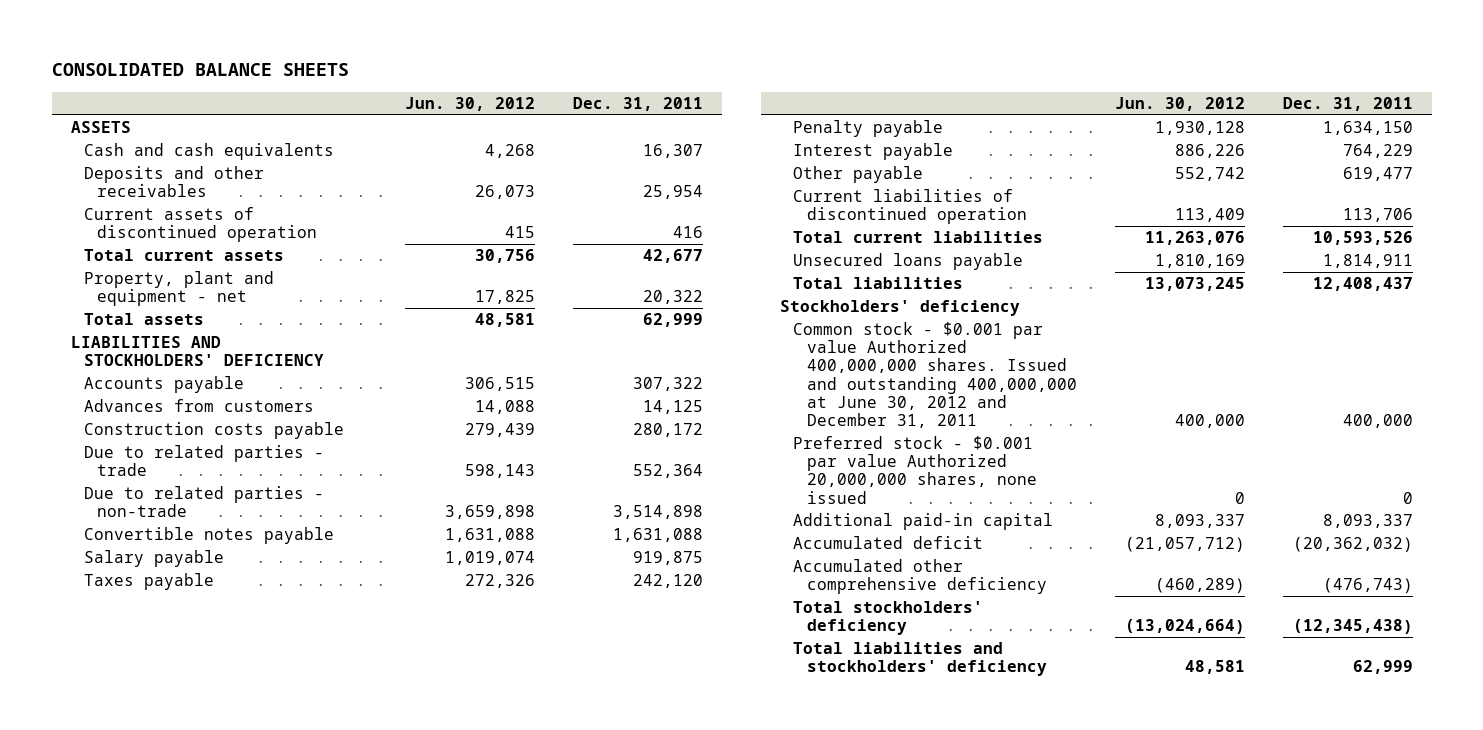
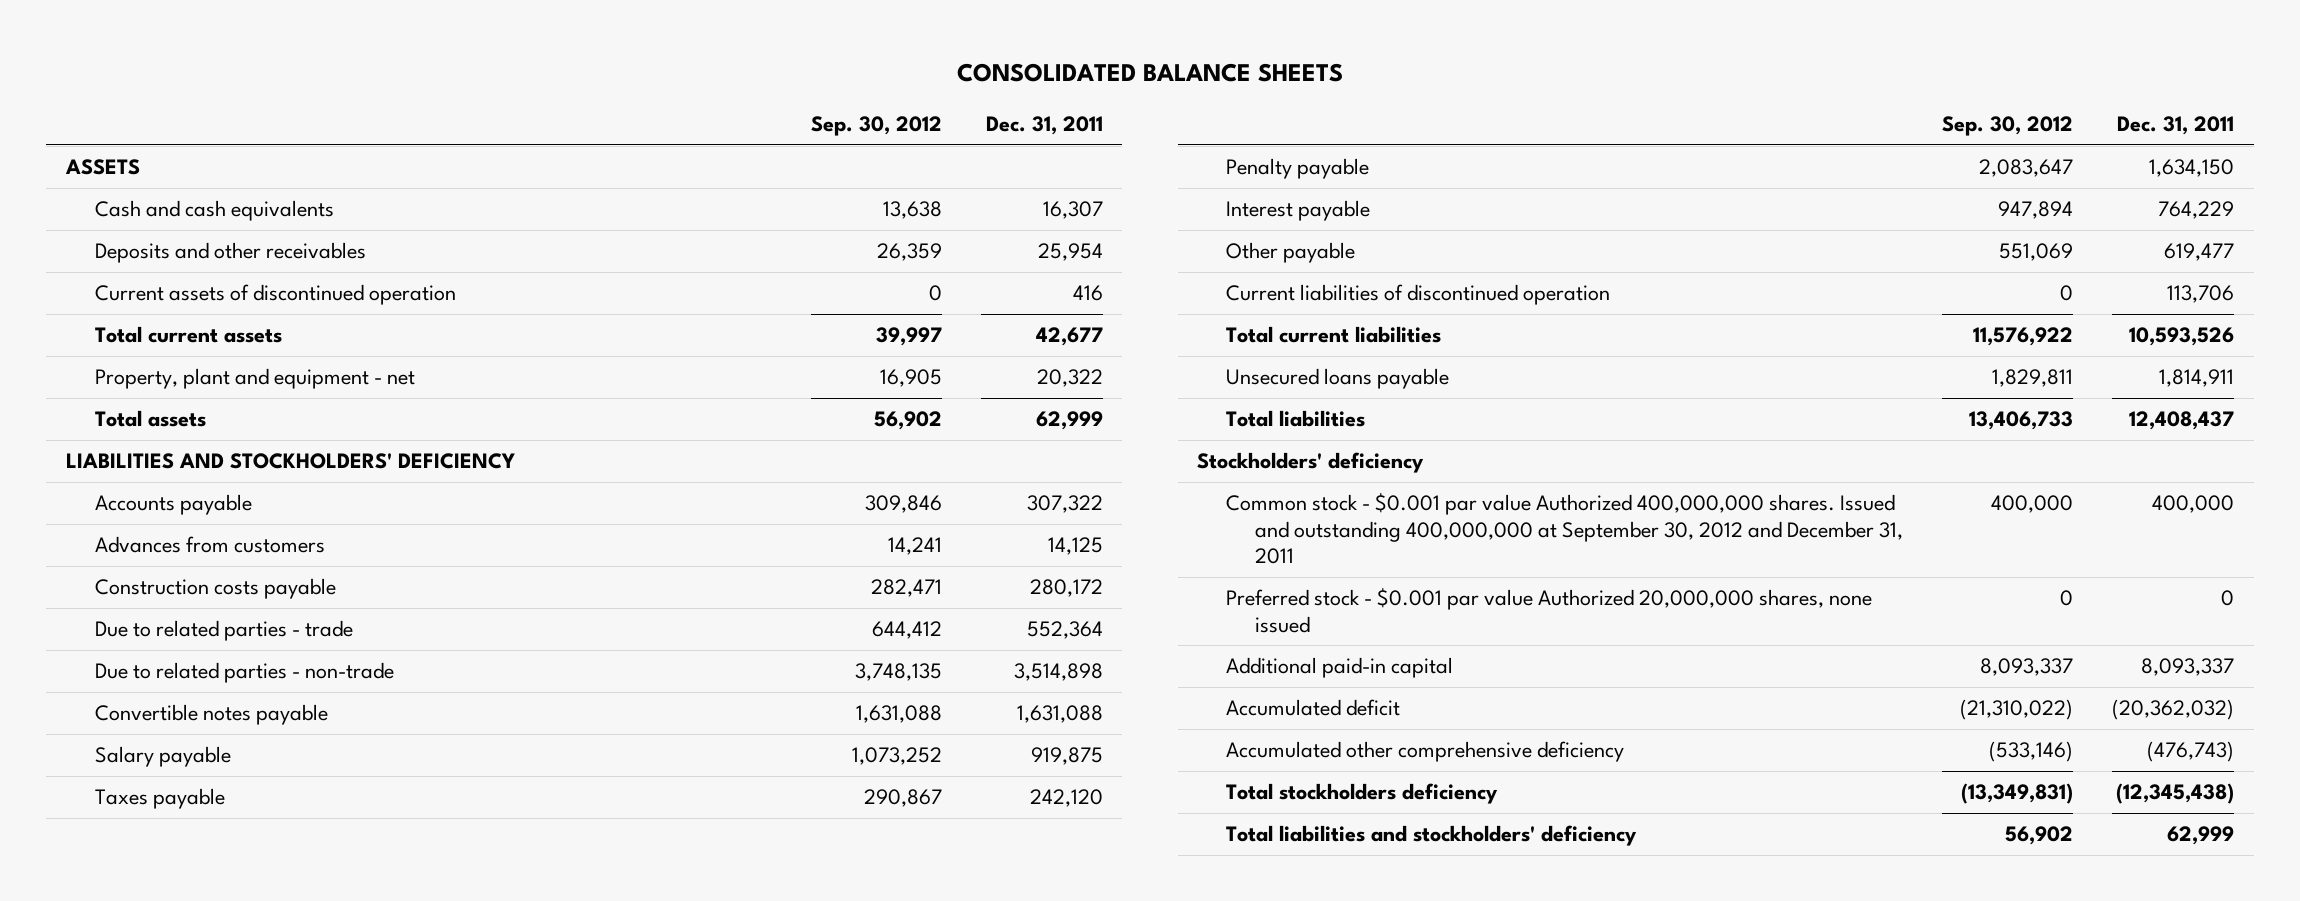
[404,96,535,111] Jun. 30, 2012 -> none
none -> [810,116,942,137] Sep. 30, 2012
[793,322,1077,428] Common stock - $0.001 par value Authorized 400,000,000 shares. Issued and outstanding 400,000,000 at June 30, 2012 and December 31, 2011 -> [1226,493,1904,564] Common stock - $0.001 par value Authorized 400,000,000 shares. Issued and outstanding 400,000,000 at September 30, 2012 and December 31, 2011
[793,601,984,636] Total stockholders' deficiency -> [1226,783,1499,805] Total stockholders deficiency

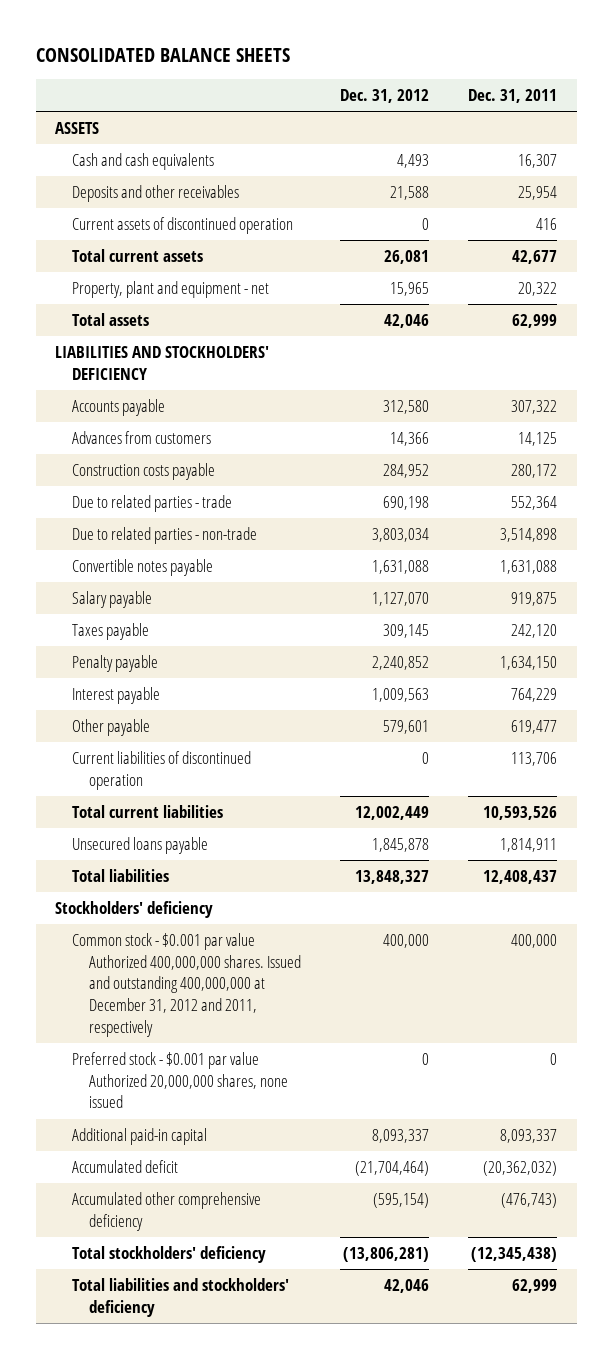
[810,116,942,137] Sep. 30, 2012 -> none
none -> [339,89,429,104] Dec. 31, 2012
[1226,493,1904,564] Common stock - $0.001 par value Authorized 400,000,000 shares. Issued and outstanding 400,000,000 at September 30, 2012 and December 31, 2011 -> [71,933,301,1037] Common stock - $0.001 par value Authorized 400,000,000 shares. Issued and outstanding 400,000,000 at December 31, 2012 and 2011, respectively
[1226,783,1499,805] Total stockholders deficiency -> [71,1246,266,1264] Total stockholders' deficiency

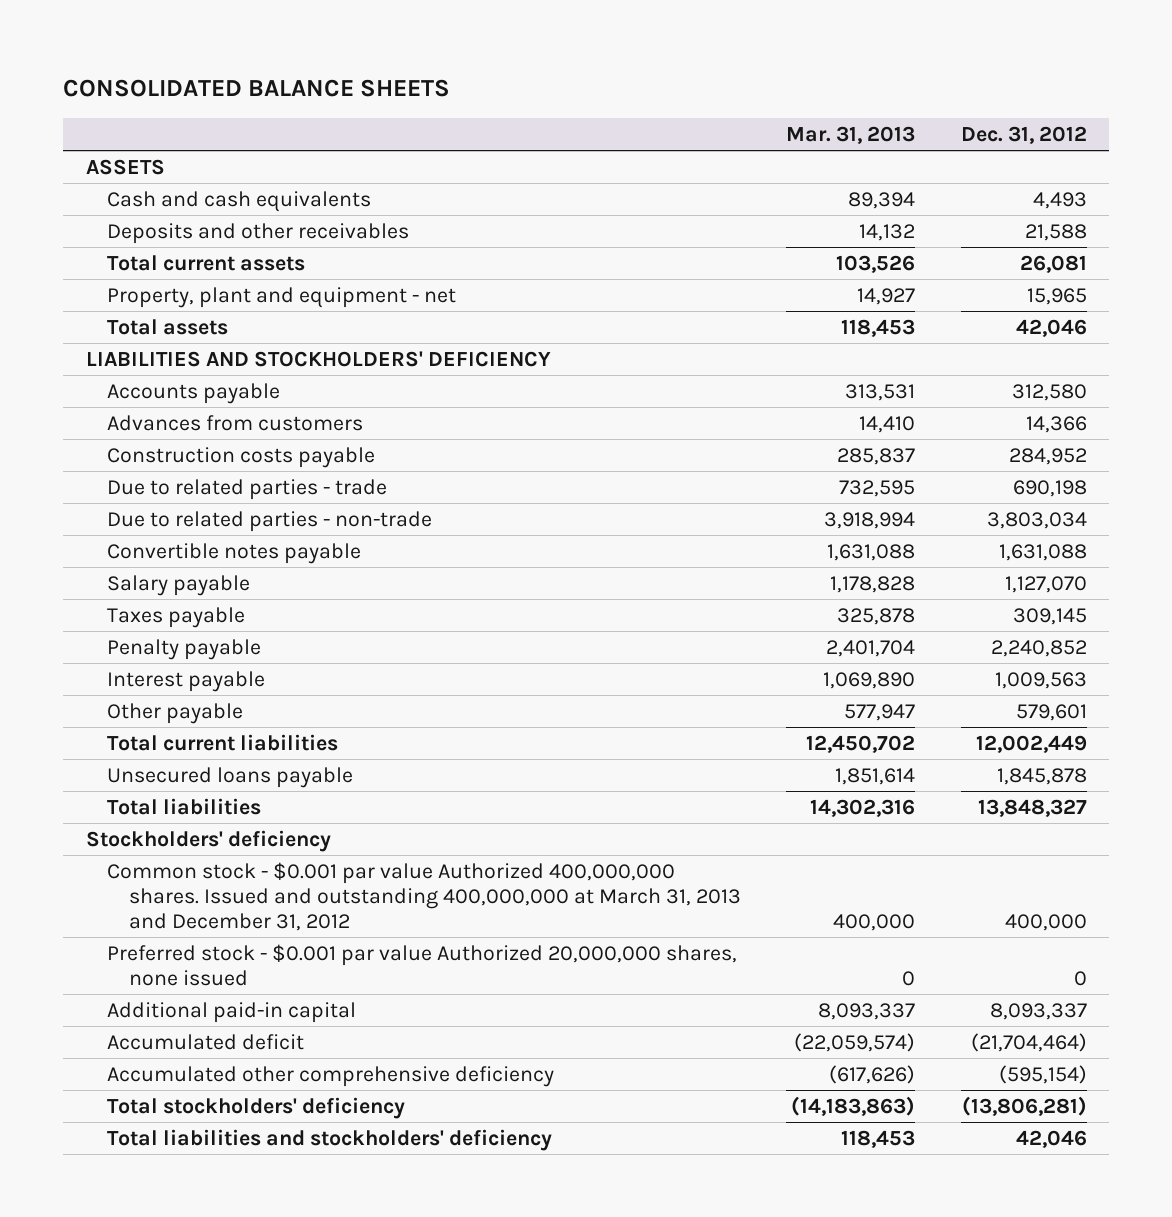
[468,89,558,104] Dec. 31, 2011 -> none
none -> [786,125,916,144] Mar. 31, 2013
[71,217,293,235] Current assets of discontinued operation -> none
[71,751,251,790] Current liabilities of discontinued operation -> none
[71,933,301,1037] Common stock - $0.001 par value Authorized 400,000,000 shares. Issued and outstanding 400,000,000 at December 31, 2012 and 2011, respectively -> [107,861,741,931] Common stock - $0.001 par value Authorized 400,000,000 shares. Issued and outstanding 400,000,000 at March 31, 2013 and December 31, 2012

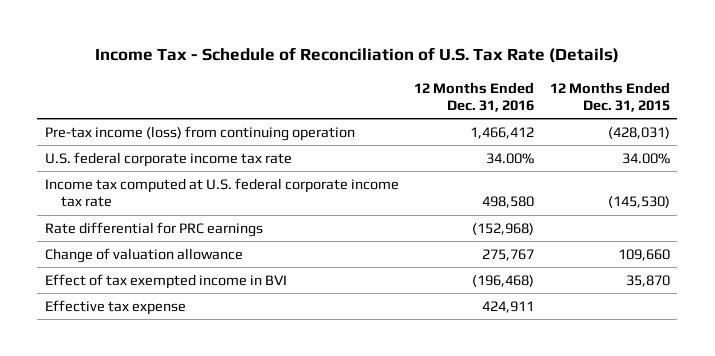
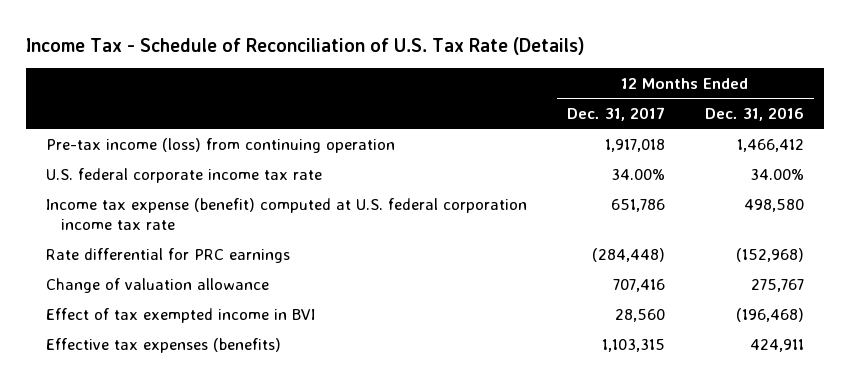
[549,81,670,112] 12 Months Ended Dec. 31, 2015 -> none
none -> [566,106,665,121] Dec. 31, 2017
[45,177,400,208] Income tax computed at U.S. federal corporate income tax rate -> [45,197,527,231] Income tax expense (benefit) computed at U.S. federal corporation income tax rate
[45,299,187,315] Effective tax expense -> [45,337,281,353] Effective tax expenses (benefits)

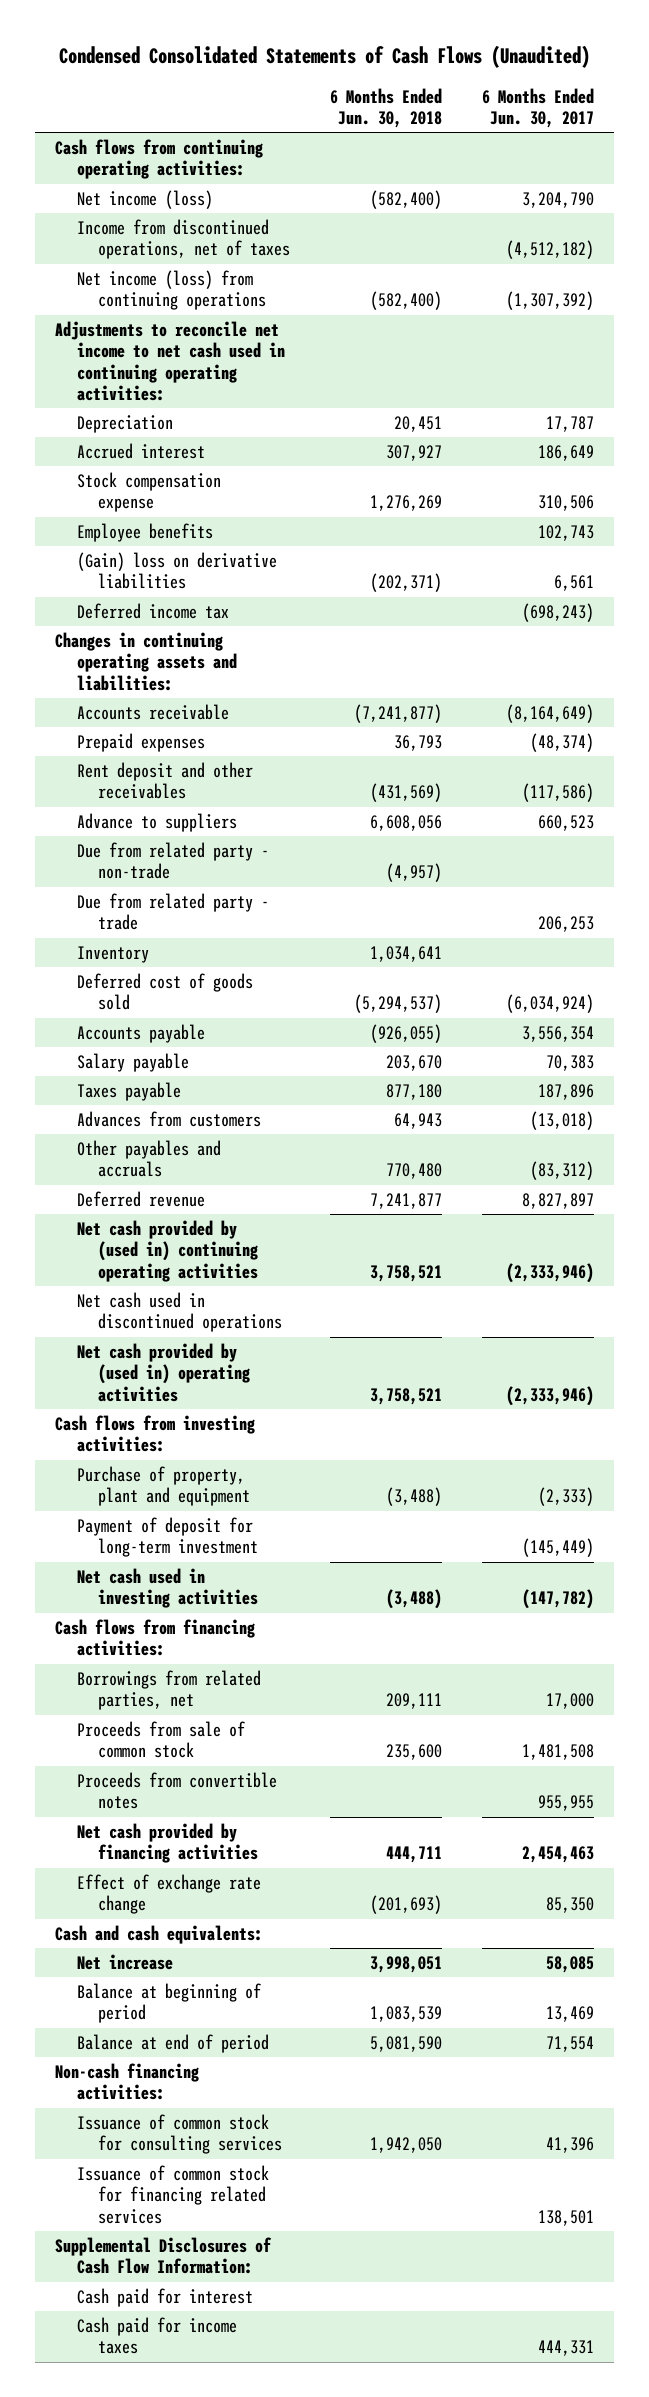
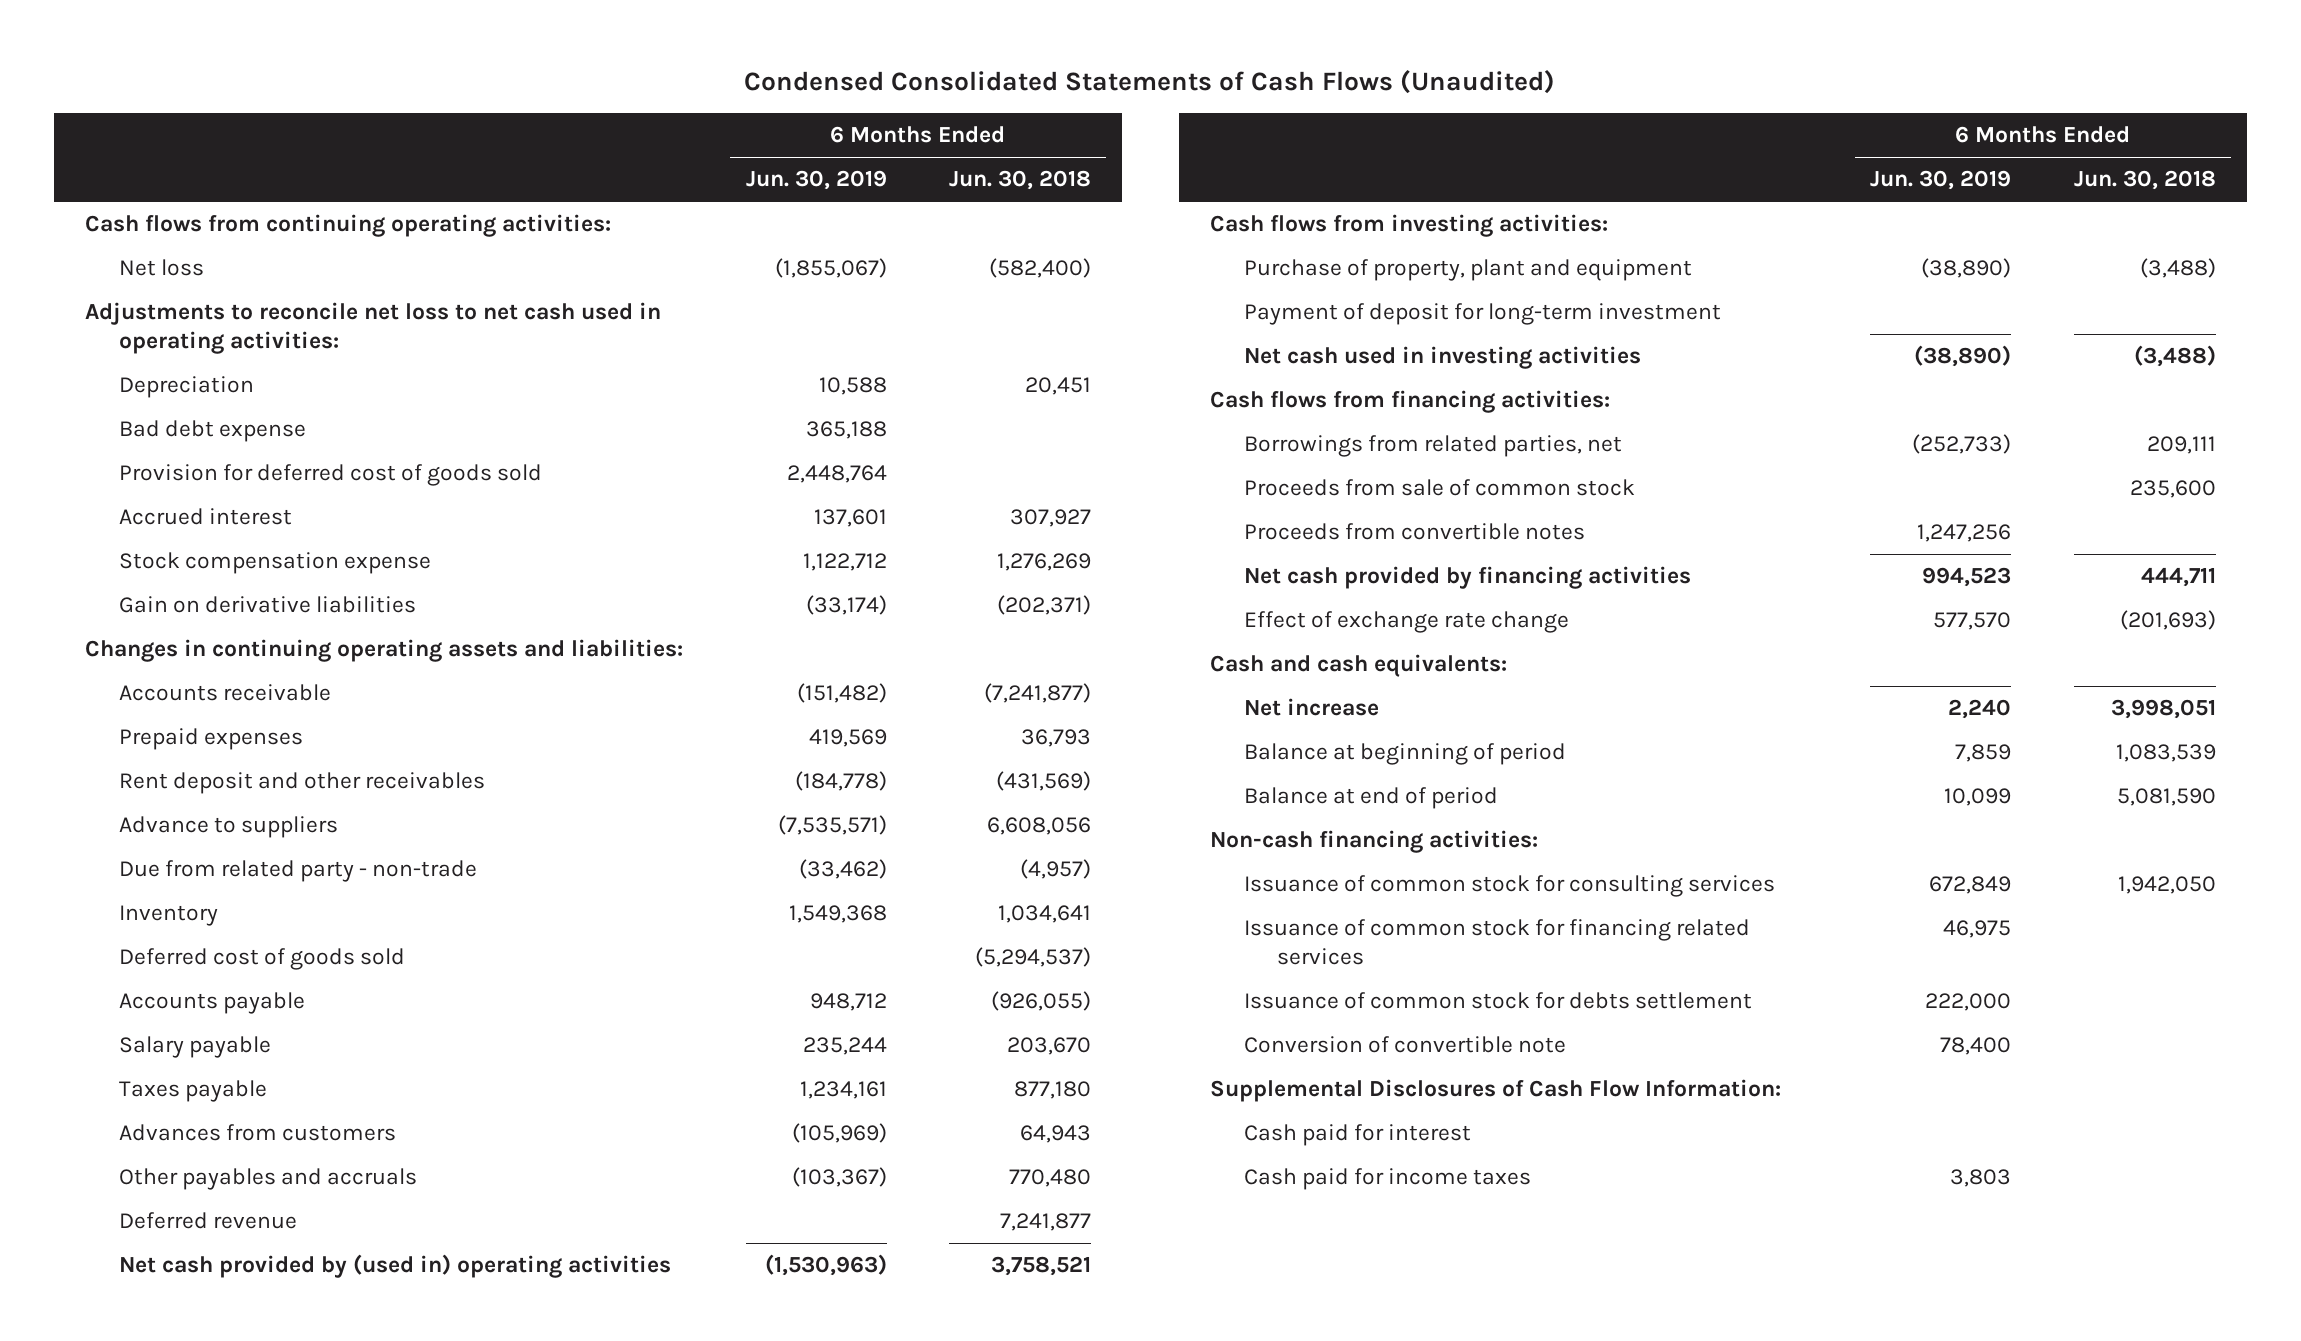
[482,87,595,129] 6 Months Ended Jun. 30, 2017 -> none
none -> [745,170,887,191] Jun. 30, 2019
[76,219,290,260] Income from discontinued operations, net of taxes -> none
[76,270,266,311] Net income (loss) from continuing operations -> none
[76,190,213,210] Net income (loss) -> [118,259,204,277] Net loss
[55,321,285,402] Adjustments to reconcile net income to net cash used in continuing operating activities: -> [85,302,662,354] Adjustments to reconcile net loss to net cash used in operating activities:
none -> [118,420,306,443] Bad debt expense
none -> [118,464,542,487] Provision for deferred cost of goods sold
[76,523,213,543] Employee benefits -> none
[76,603,229,620] Deferred income tax -> none
[76,552,277,590] (Gain) loss on derivative liabilities -> [118,596,416,614] Gain on derivative liabilities
[76,893,269,931] Due from related party - trade -> none
[76,1220,258,1282] Net cash provided by (used in) continuing operating activities -> none
[76,1292,282,1333] Net cash used in discontinued operations -> none
none -> [1243,992,1752,1010] Issuance of common stock for debts settlement
none -> [1243,1036,1566,1054] Conversion of convertible note

